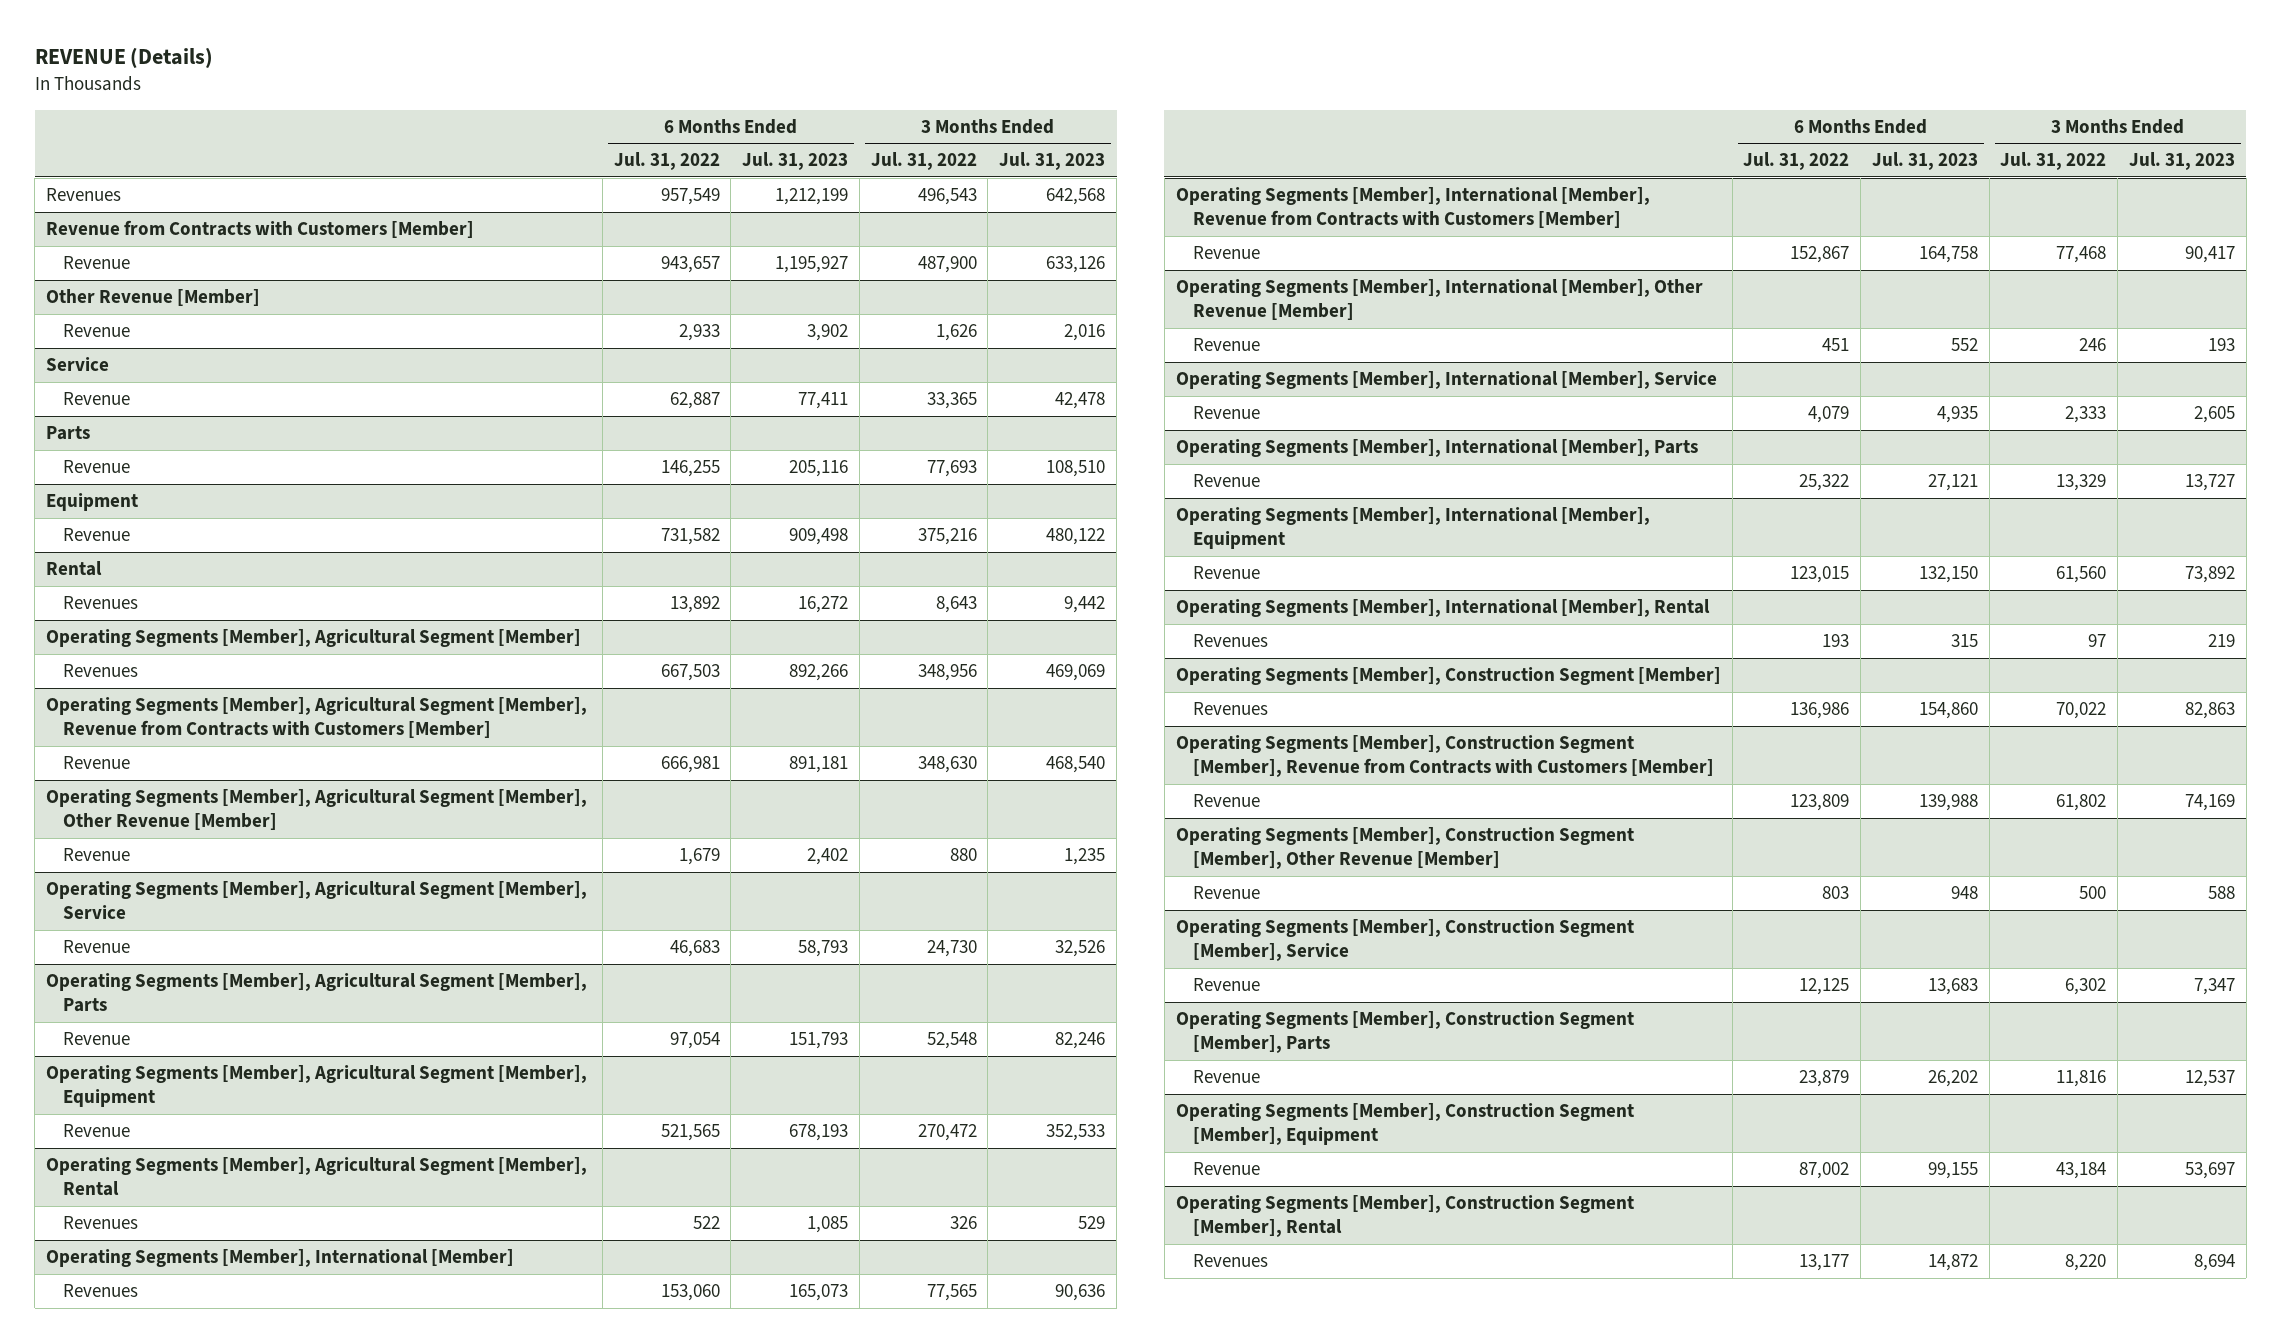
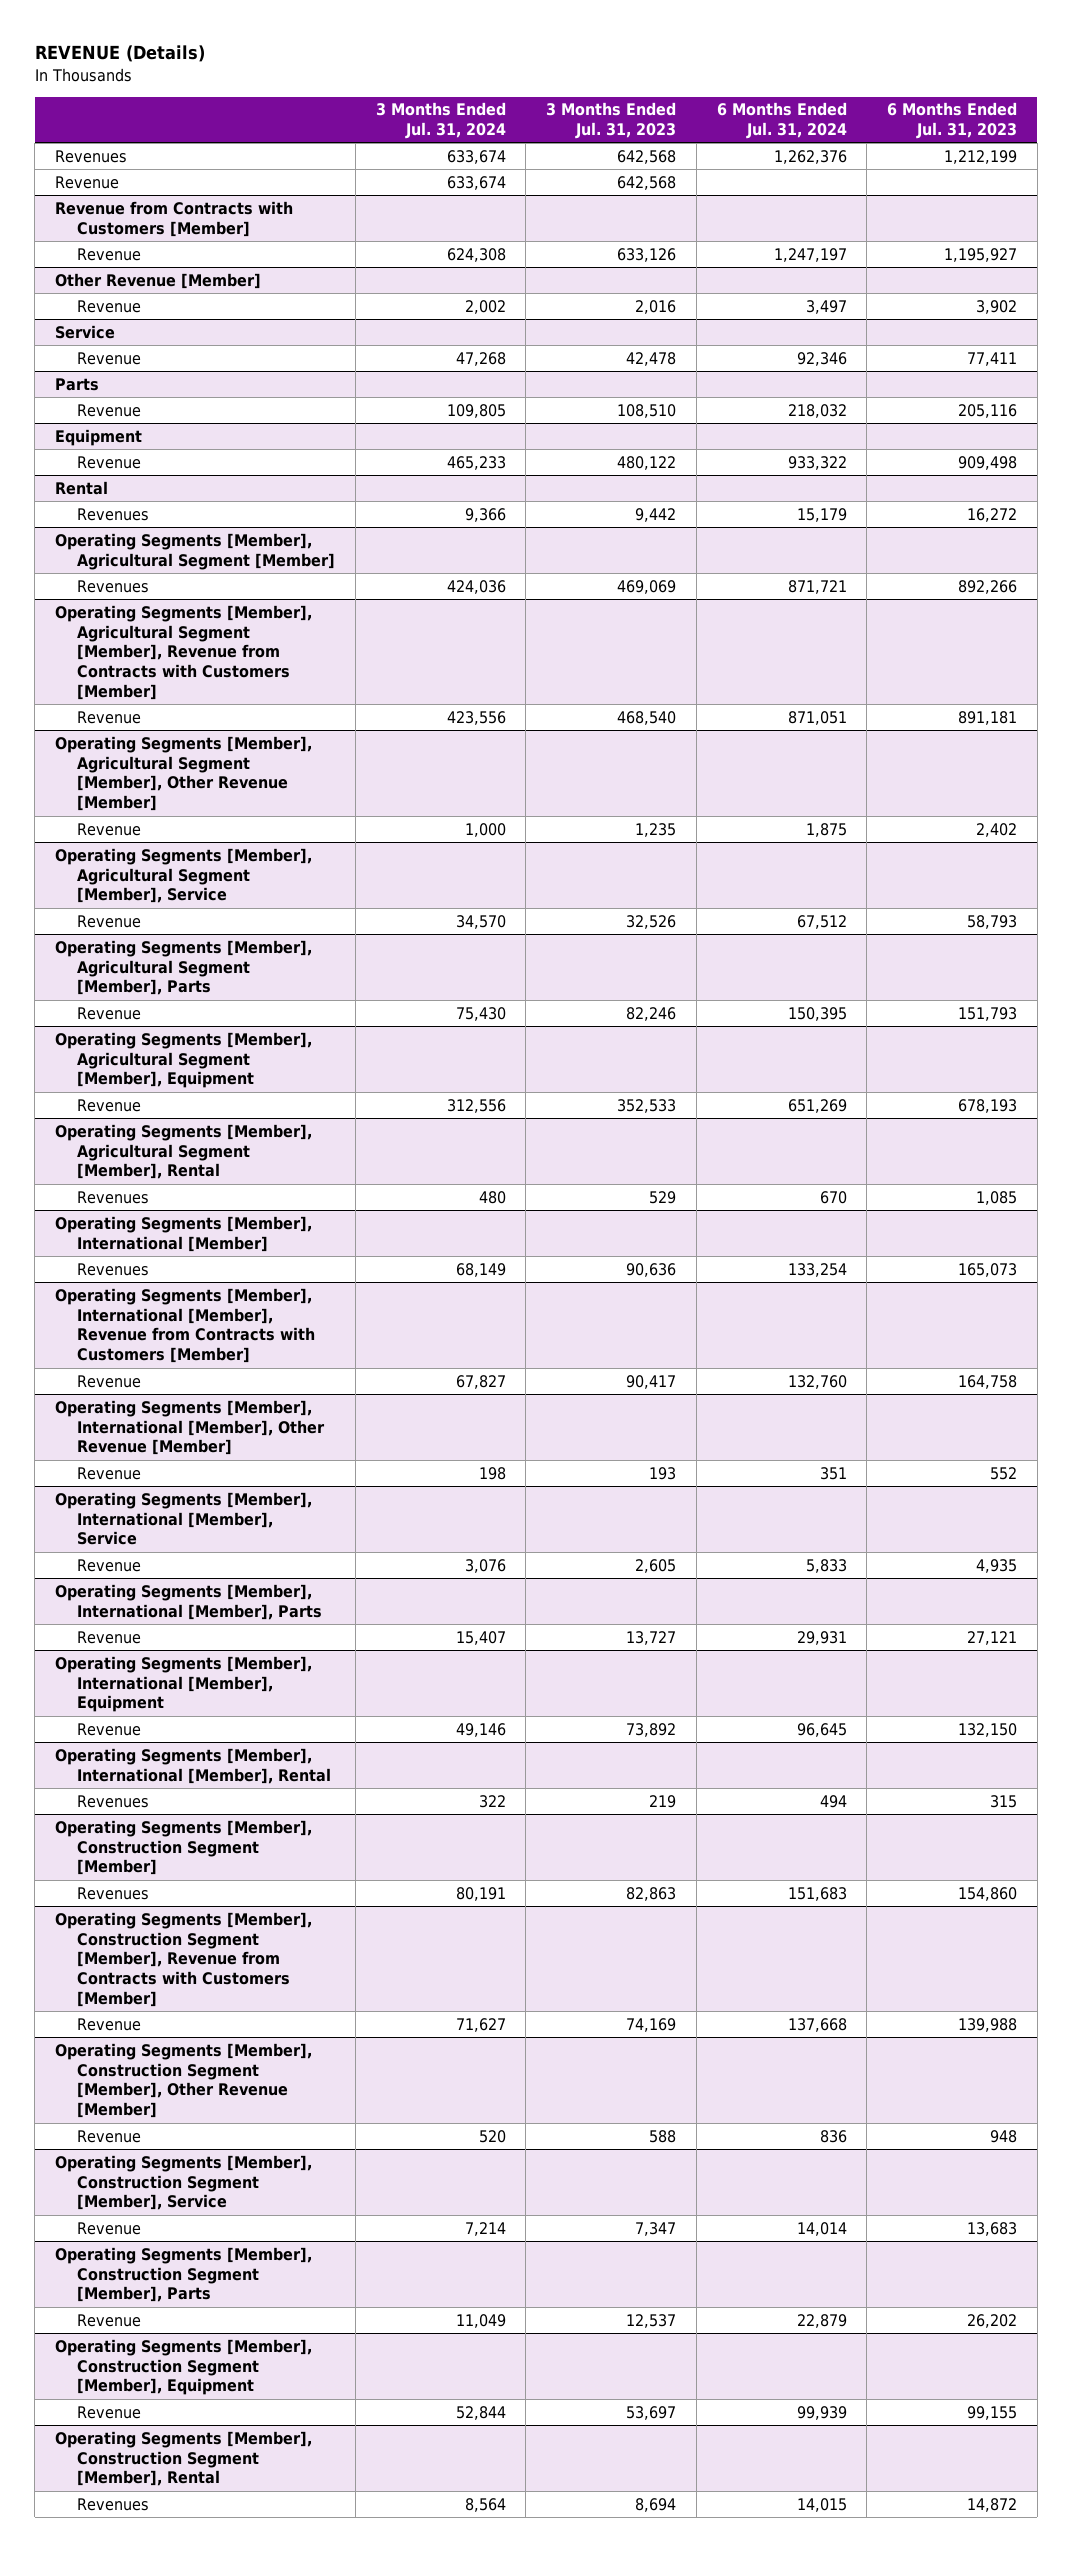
[613,152,720,171] Jul. 31, 2022 -> none
[870,152,977,171] Jul. 31, 2022 -> none
none -> [375,102,506,140] 3 Months Ended Jul. 31, 2024
none -> [716,102,847,140] 6 Months Ended Jul. 31, 2024
none -> [55,175,120,189] Revenue

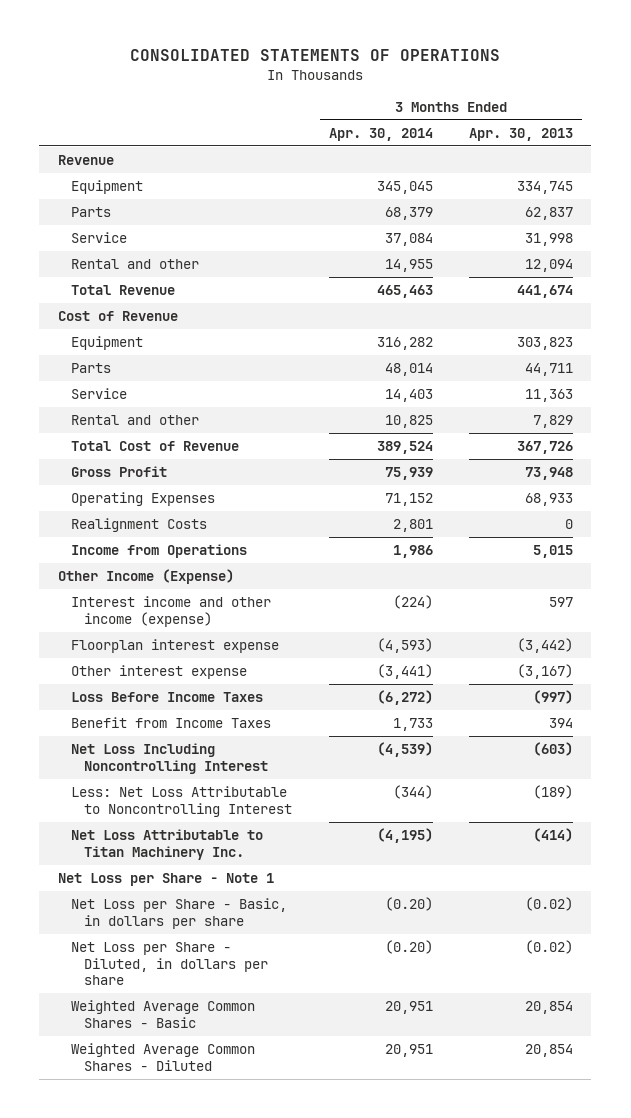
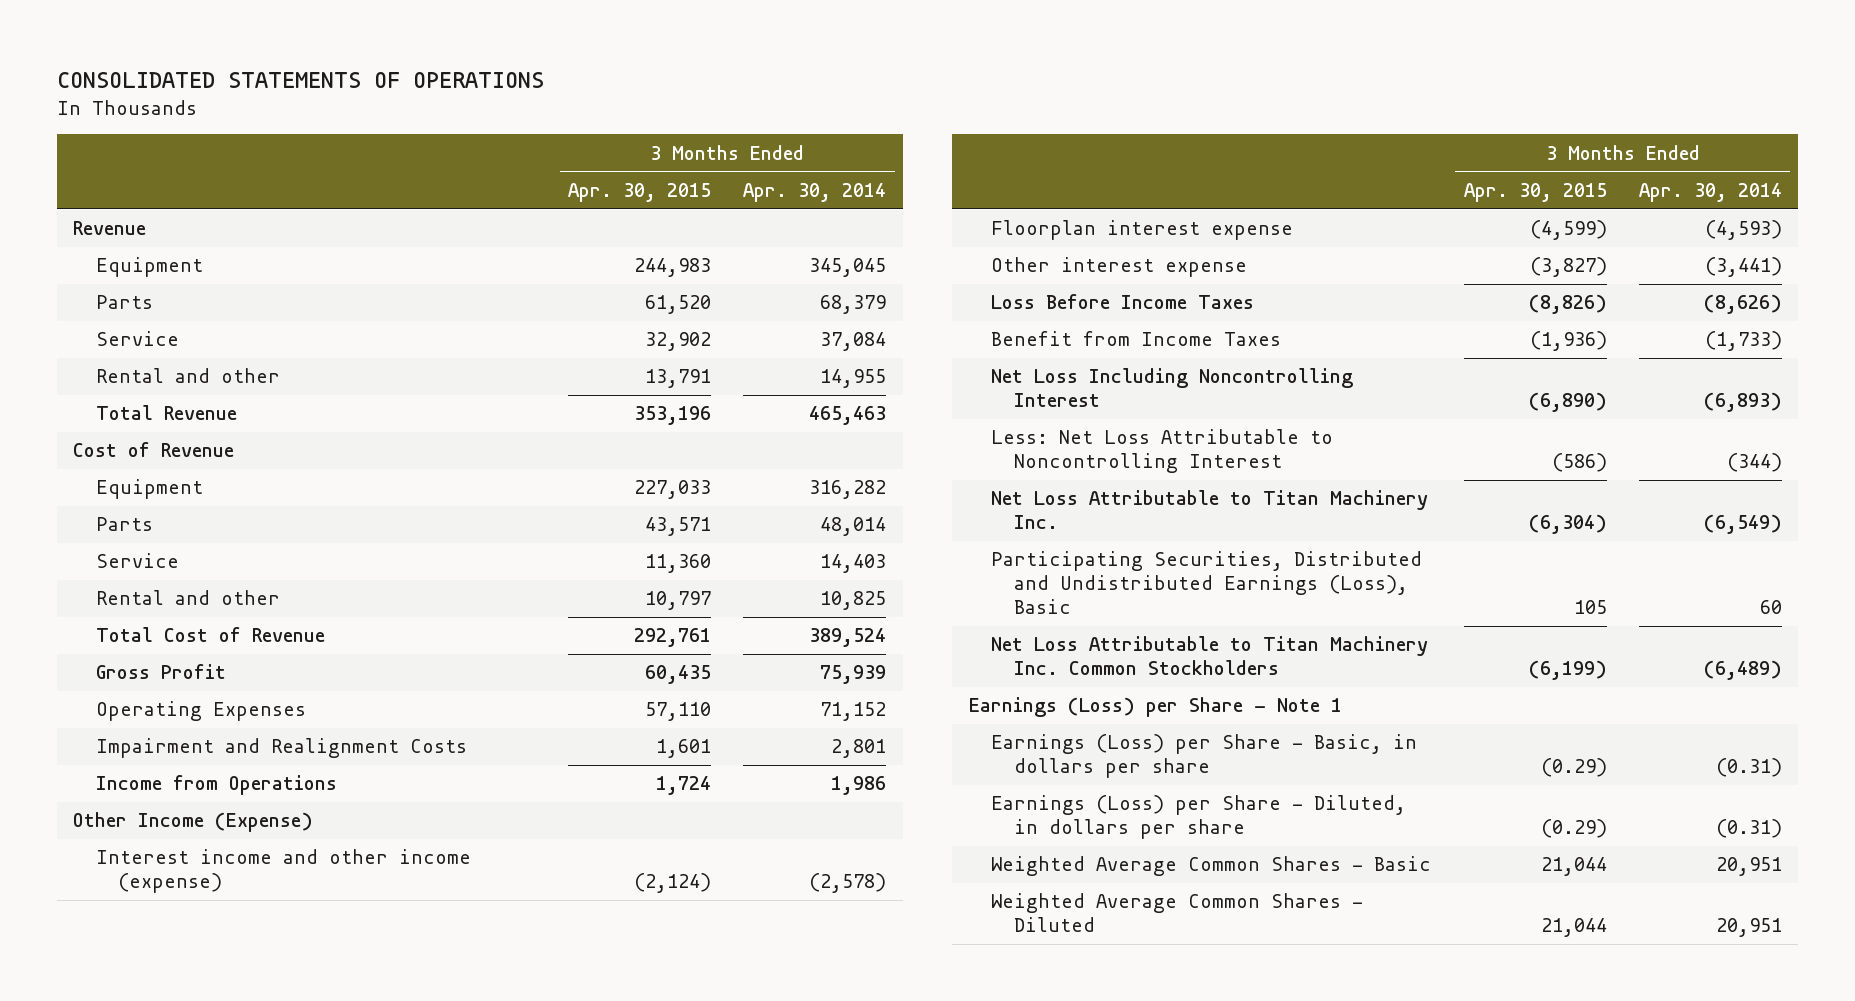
[469,127,574,141] Apr. 30, 2013 -> none
none -> [568,183,712,203] Apr. 30, 2015
[71,518,208,533] Realignment Costs -> [95,738,467,759] Impairment and Realignment Costs
[392,595,433,610] (224) -> [809,873,887,894] (2,578)
[376,690,433,706] (6,272) -> [1704,294,1783,315] (8,626)
[392,718,433,732] 1,733 -> [1705,331,1783,352] (1,733)
[376,742,433,758] (4,539) -> [1704,392,1783,413] (6,893)
[376,828,433,844] (4,195) -> [1704,514,1783,535] (6,549)
none -> [991,551,1423,615] Participating Securities, Distributed and Undistributed Earnings (Loss), Basic
none -> [991,636,1429,676] Net Loss Attributable to Titan Machinery Inc. Common Stockholders
[57,873,274,887] Net Loss per Share - Note 1 -> [968,697,1342,718] Earnings (Loss) per Share - Note 1
[71,898,288,929] Net Loss per Share - Basic, in dollars per share -> [991,734,1418,779] Earnings (Loss) per Share - Basic, in dollars per share
[384,897,433,912] (0.20) -> [1716,758,1783,778] (0.31)
[71,942,269,986] Net Loss per Share - Diluted, in dollars per share -> [991,795,1407,840] Earnings (Loss) per Share - Diluted, in dollars per share
[384,940,433,955] (0.20) -> [1716,819,1783,839] (0.31)

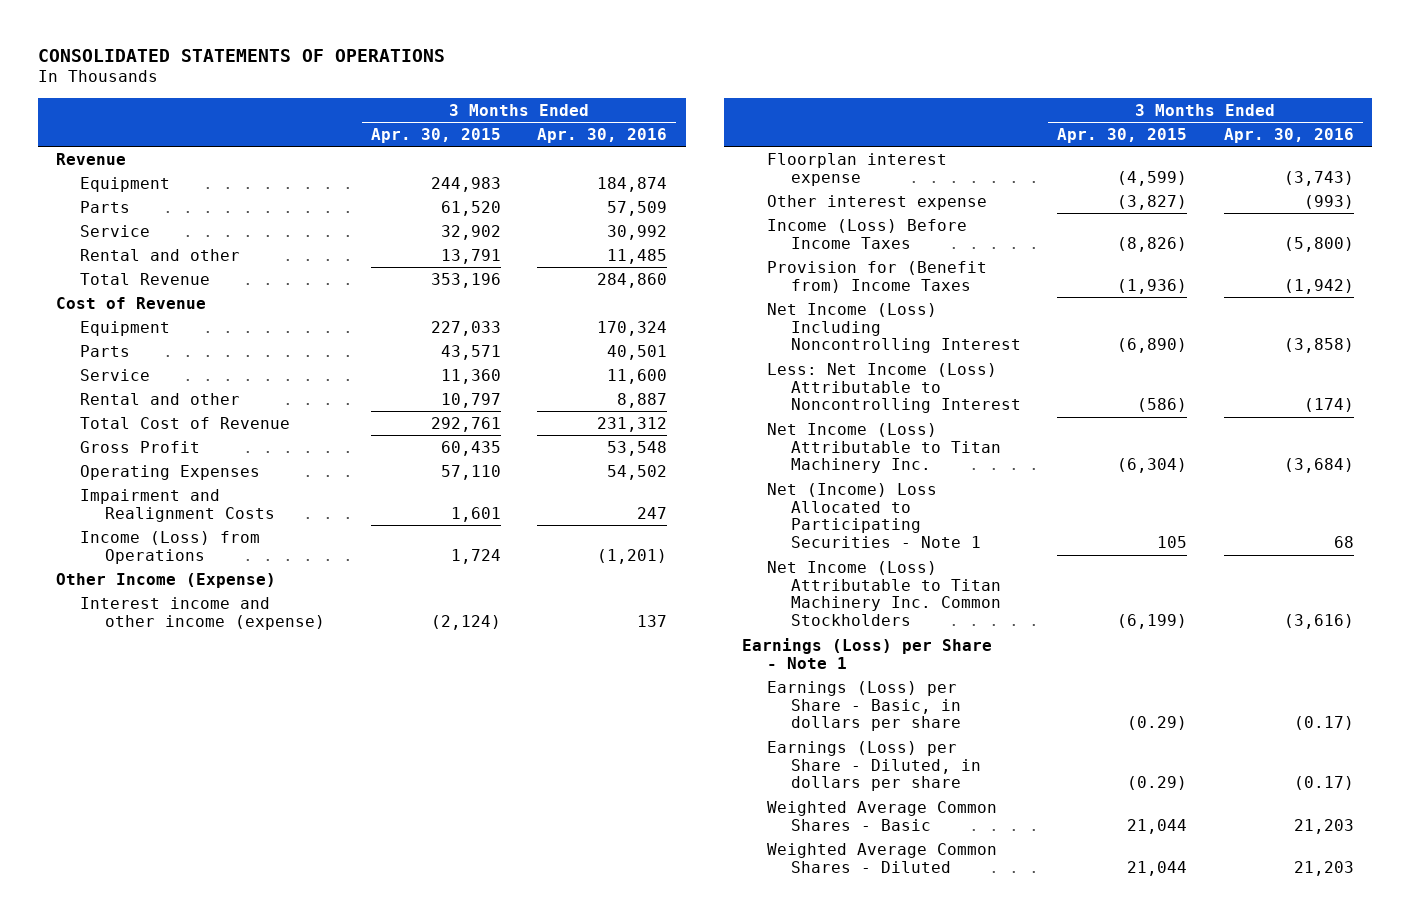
[743,183,887,203] Apr. 30, 2014 -> none
none -> [537,127,668,143] Apr. 30, 2016
[95,775,337,796] Income from Operations -> [80,530,261,564] Income (Loss) from Operations
[991,294,1255,310] Loss Before Income Taxes -> [766,218,967,249] Income (Loss) Before Income Taxes
[991,331,1282,347] Benefit from Income Taxes -> [766,260,987,293] Provision for (Benefit from) Income Taxes
[991,368,1354,408] Net Loss Including Noncontrolling Interest -> [766,302,1021,354] Net Income (Loss) Including Noncontrolling Interest
[991,429,1334,474] Less: Net Loss Attributable to Noncontrolling Interest -> [766,362,1021,414] Less: Net Income (Loss) Attributable to Noncontrolling Interest
[991,490,1429,530] Net Loss Attributable to Titan Machinery Inc. -> [766,422,1001,474] Net Income (Loss) Attributable to Titan Machinery Inc.
[991,551,1423,615] Participating Securities, Distributed and Undistributed Earnings (Loss), Basic -> [766,482,981,549] Net (Income) Loss Allocated to Participating Securities - Note 1
[991,636,1429,676] Net Loss Attributable to Titan Machinery Inc. Common Stockholders -> [766,560,1001,627] Net Income (Loss) Attributable to Titan Machinery Inc. Common Stockholders

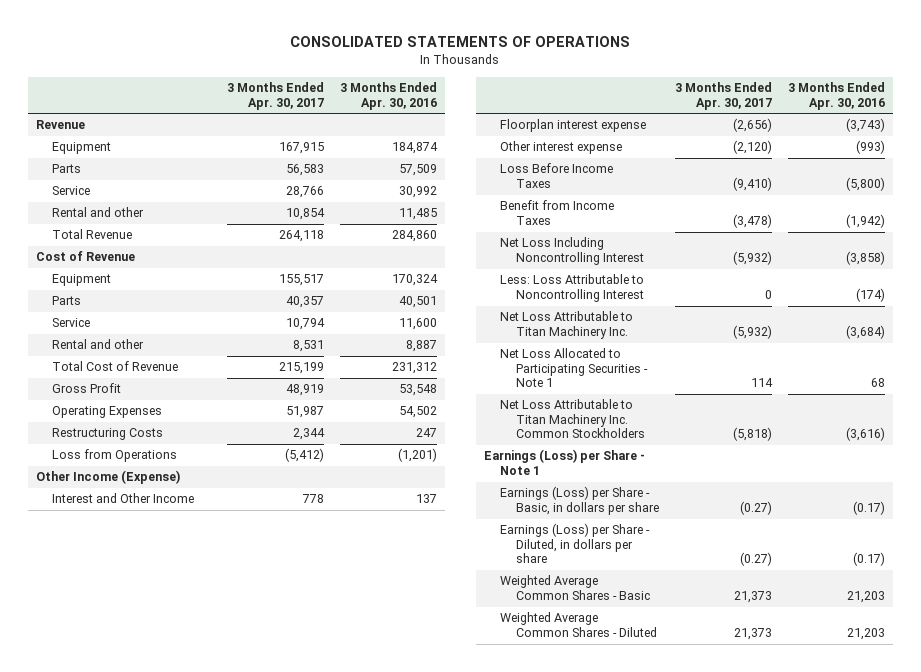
[370,127,501,143] Apr. 30, 2015 -> none
none -> [227,82,325,110] 3 Months Ended Apr. 30, 2017
[80,488,275,522] Impairment and Realignment Costs -> [52,428,164,441] Restructuring Costs
[80,530,261,564] Income (Loss) from Operations -> [52,449,178,463] Loss from Operations
[80,596,325,630] Interest income and other income (expense) -> [52,493,195,504] Interest and Other Income
[766,218,967,249] Income (Loss) Before Income Taxes -> [500,163,614,188] Loss Before Income Taxes
[766,260,987,293] Provision for (Benefit from) Income Taxes -> [500,200,615,225] Benefit from Income Taxes
[766,302,1021,354] Net Income (Loss) Including Noncontrolling Interest -> [500,237,645,265] Net Loss Including Noncontrolling Interest
[766,362,1021,414] Less: Net Income (Loss) Attributable to Noncontrolling Interest -> [500,274,645,302] Less: Loss Attributable to Noncontrolling Interest
[766,422,1001,474] Net Income (Loss) Attributable to Titan Machinery Inc. -> [500,311,634,339] Net Loss Attributable to Titan Machinery Inc.
[766,482,981,549] Net (Income) Loss Allocated to Participating Securities - Note 1 -> [500,348,649,388] Net Loss Allocated to Participating Securities - Note 1
[766,560,1001,627] Net Income (Loss) Attributable to Titan Machinery Inc. Common Stockholders -> [500,399,646,439] Net Loss Attributable to Titan Machinery Inc. Common Stockholders

